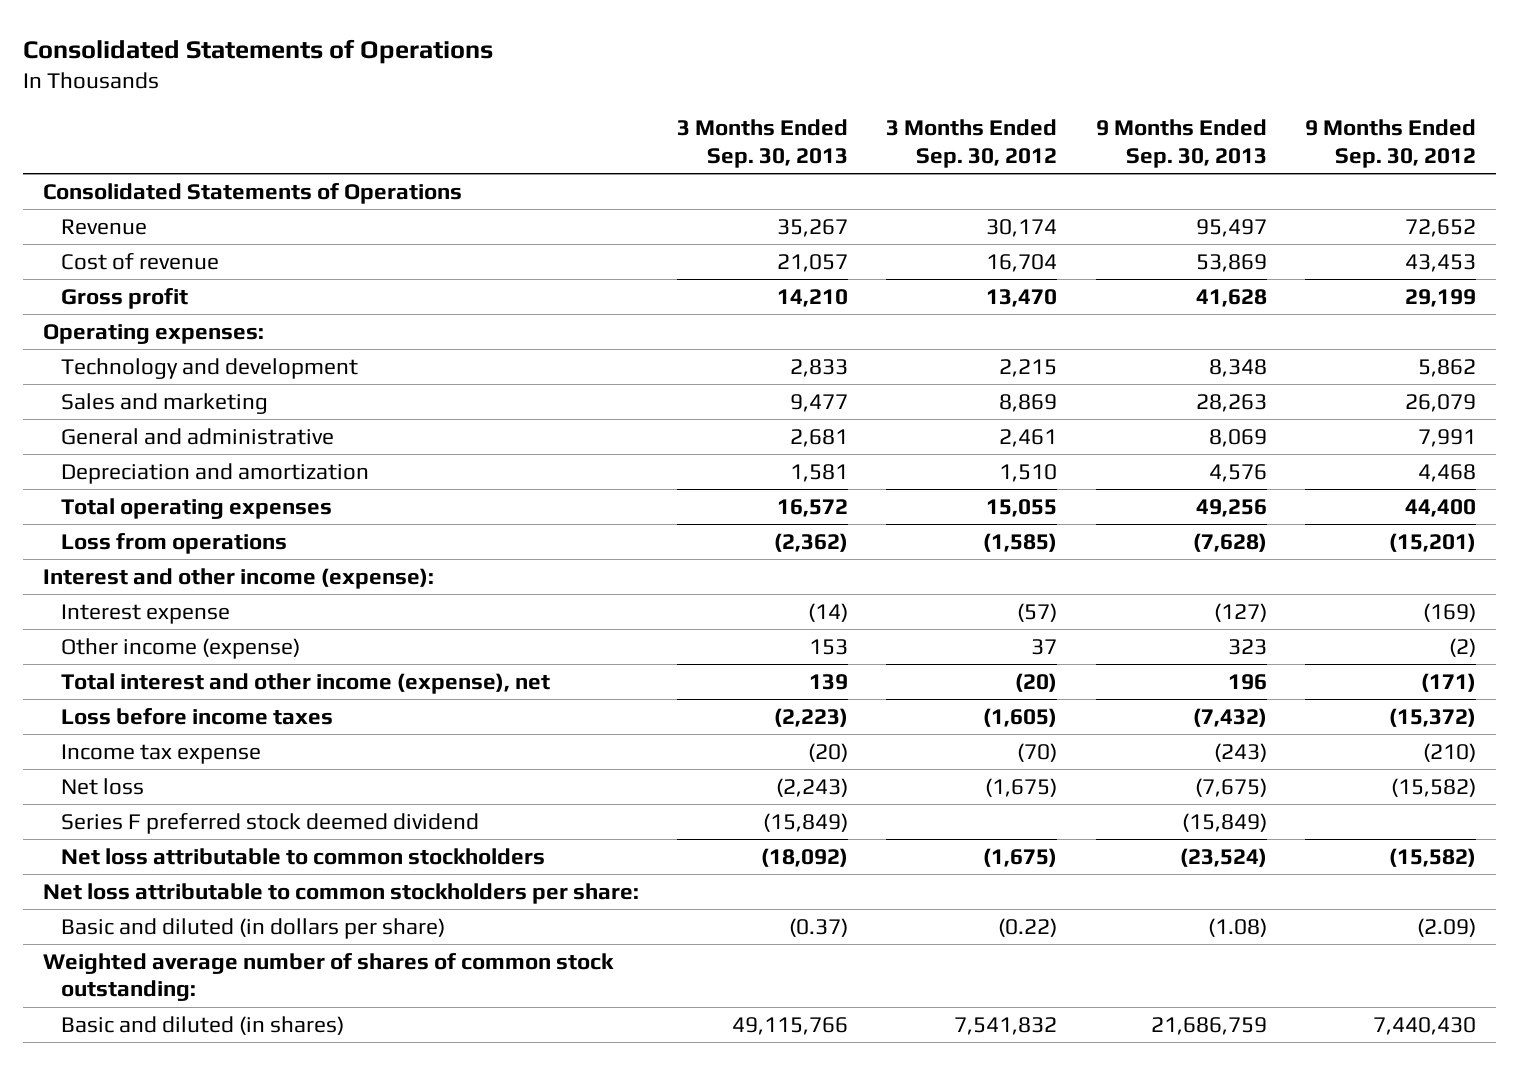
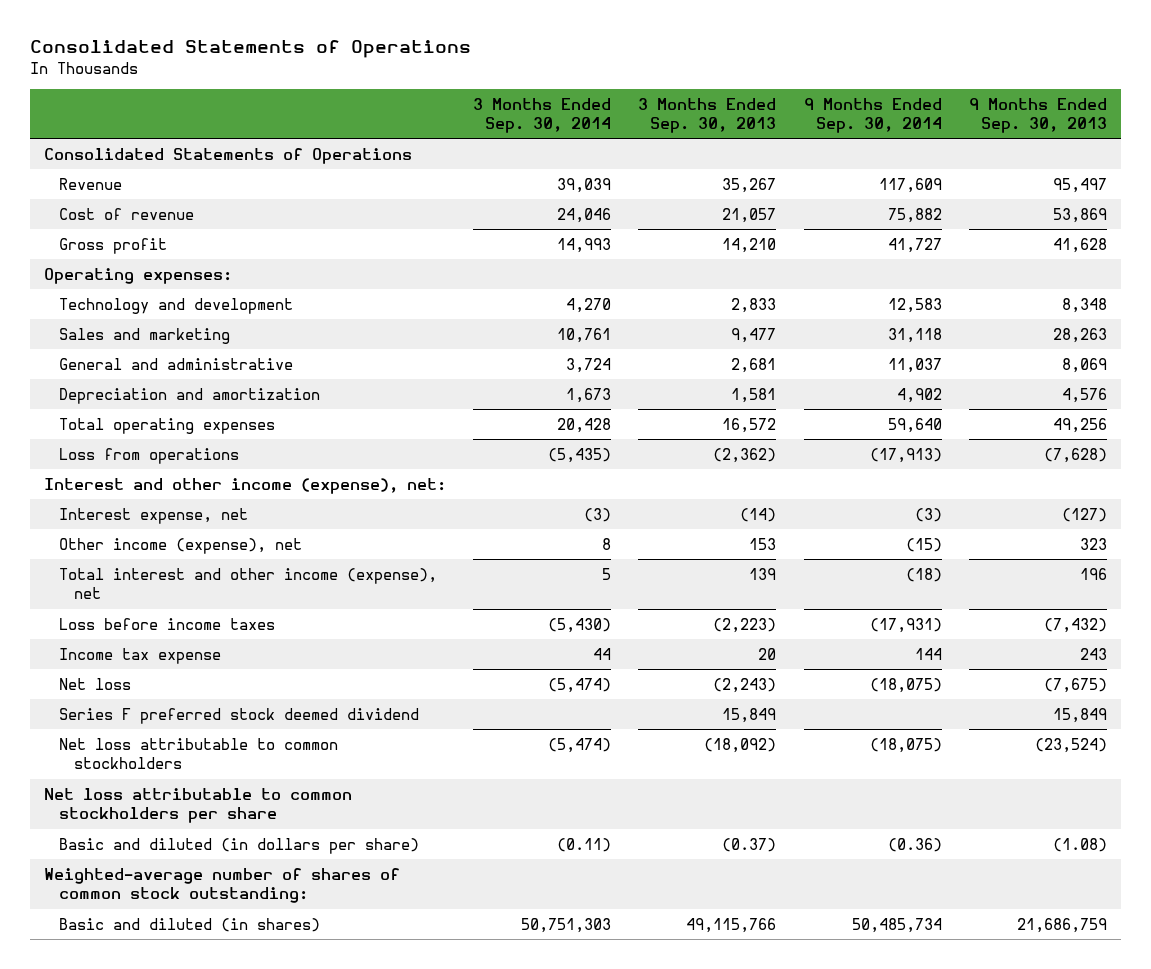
[886,119,1058,169] 3 Months Ended Sep. 30, 2012 -> none
[1305,119,1477,169] 9 Months Ended Sep. 30, 2012 -> none
none -> [473,97,612,134] 3 Months Ended Sep. 30, 2014
none -> [803,97,942,134] 9 Months Ended Sep. 30, 2014
[42,567,434,589] Interest and other income (expense): -> [43,477,446,494] Interest and other income (expense), net:
[60,603,230,624] Interest expense -> [58,507,248,524] Interest expense, net
[60,637,300,659] Other income (expense) -> [58,537,302,554] Other income (expense), net
[807,742,848,762] (20) -> [758,647,777,660] 20
[1213,742,1267,762] (243) -> [1080,647,1108,660] 243
[762,812,848,832] (15,849) -> [722,707,777,723] 15,849
[1181,812,1267,832] (15,849) -> [1053,707,1108,723] 15,849
[42,882,639,904] Net loss attributable to common stockholders per share: -> [43,787,352,824] Net loss attributable to common stockholders per share
[42,952,614,1002] Weighted average number of shares of common stock outstanding: -> [43,867,400,904] Weighted-average number of shares of common stock outstanding:

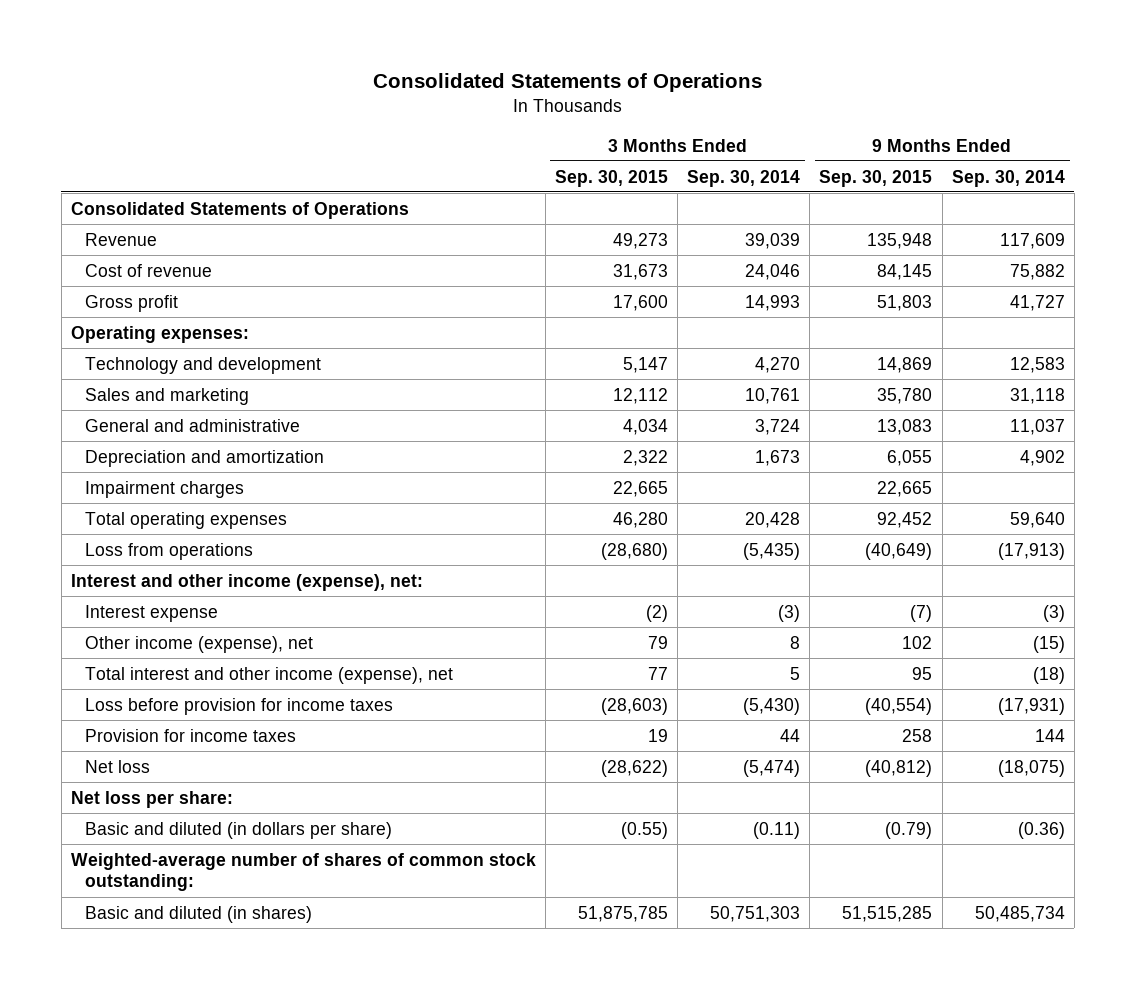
[638,97,777,134] 3 Months Ended Sep. 30, 2013 -> none
[969,97,1108,134] 9 Months Ended Sep. 30, 2013 -> none
none -> [554,169,668,187] Sep. 30, 2015
none -> [819,169,933,187] Sep. 30, 2015
none -> [84,480,244,498] Impairment charges
[58,507,248,524] Interest expense, net -> [84,604,218,622] Interest expense
[58,617,275,630] Loss before income taxes -> [84,697,393,715] Loss before provision for income taxes
[58,647,221,664] Income tax expense -> [84,728,296,742] Provision for income taxes
[58,707,419,724] Series F preferred stock deemed dividend -> none
[58,737,338,770] Net loss attributable to common stockholders -> none
[43,787,352,824] Net loss attributable to common stockholders per share -> [70,790,233,808] Net loss per share:

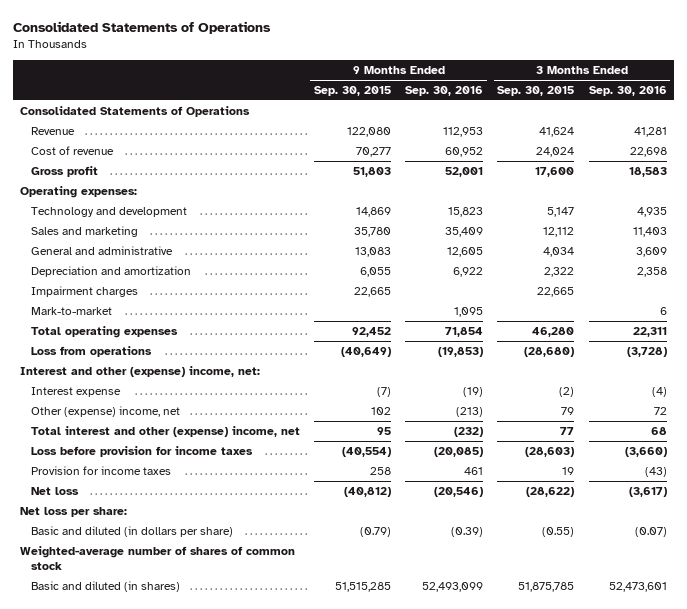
[687,169,801,187] Sep. 30, 2014 -> none
[951,169,1065,187] Sep. 30, 2014 -> none
none -> [405,86,484,97] Sep. 30, 2016
none -> [588,86,667,97] Sep. 30, 2016
[612,232,668,249] 49,273 -> [539,127,575,138] 41,624
[867,232,933,249] 135,948 -> [347,127,392,138] 122,080
[612,263,668,280] 31,673 -> [536,147,575,158] 24,024
[877,263,933,280] 84,145 -> [356,147,392,158] 70,277
none -> [30,307,112,316] Mark-to-market
[70,573,423,591] Interest and other income (expense), net: -> [20,366,261,378] Interest and other (expense) income, net:
[84,635,313,653] Other income (expense), net -> [30,406,180,418] Other (expense) income, net
[84,666,453,684] Total interest and other income (expense), net -> [30,426,300,438] Total interest and other (expense) income, net
[70,852,536,892] Weighted-average number of shares of common stock outstanding: -> [20,546,296,571] Weighted-average number of shares of common stock

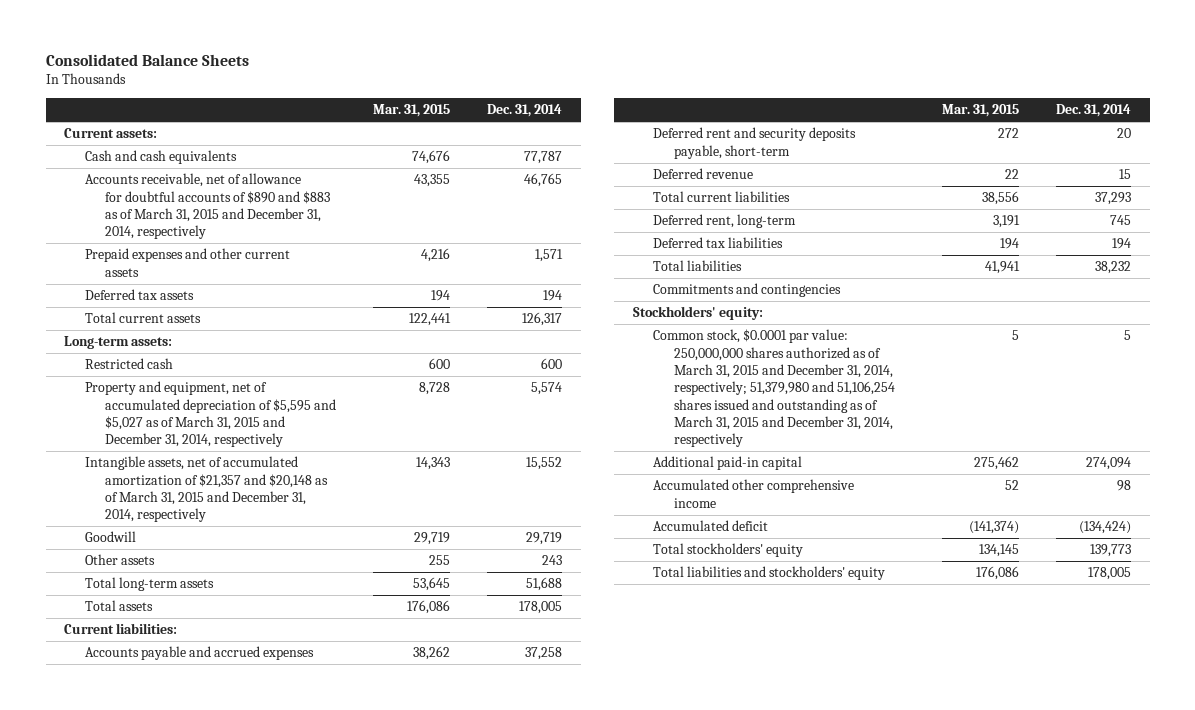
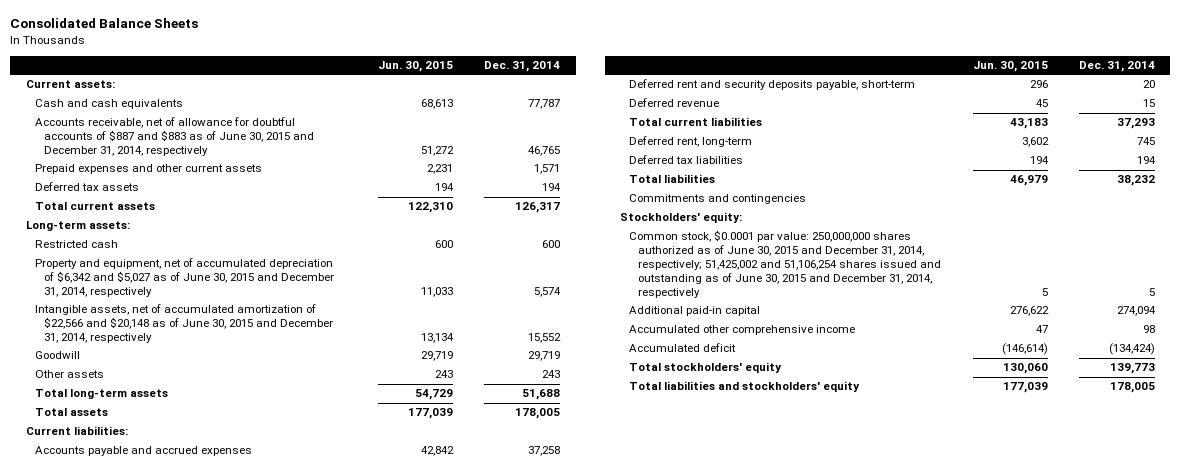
[373,103,451,117] Mar. 31, 2015 -> none
none -> [378,60,454,72] Jun. 30, 2015
[84,173,331,240] Accounts receivable, net of allowance for doubtful accounts of $890 and $883 as of March 31, 2015 and December 31, 2014, respectively -> [34,117,314,157] Accounts receivable, net of allowance for doubtful accounts of $887 and $883 as of June 30, 2015 and December 31, 2014, respectively
[84,381,337,448] Property and equipment, net of accumulated depreciation of $5,595 and $5,027 as of March 31, 2015 and December 31, 2014, respectively -> [34,258,334,298] Property and equipment, net of accumulated depreciation of $6,342 and $5,027 as of June 30, 2015 and December 31, 2014, respectively
[84,456,329,523] Intangible assets, net of accumulated amortization of $21,357 and $20,148 as of March 31, 2015 and December 31, 2014, respectively -> [34,304,333,344] Intangible assets, net of accumulated amortization of $22,566 and $20,148 as of June 30, 2015 and December 31, 2014, respectively
[653,329,895,448] Common stock, $0.0001 par value: 250,000,000 shares authorized as of March 31, 2015 and December 31, 2014, respectively; 51,379,980 and 51,106,254 shares issued and outstanding as of March 31, 2015 and December 31, 2014, respectively -> [629,230,942,298] Common stock, $0.0001 par value: 250,000,000 shares authorized as of June 30, 2015 and December 31, 2014, respectively; 51,425,002 and 51,106,254 shares issued and outstanding as of June 30, 2015 and December 31, 2014, respectively

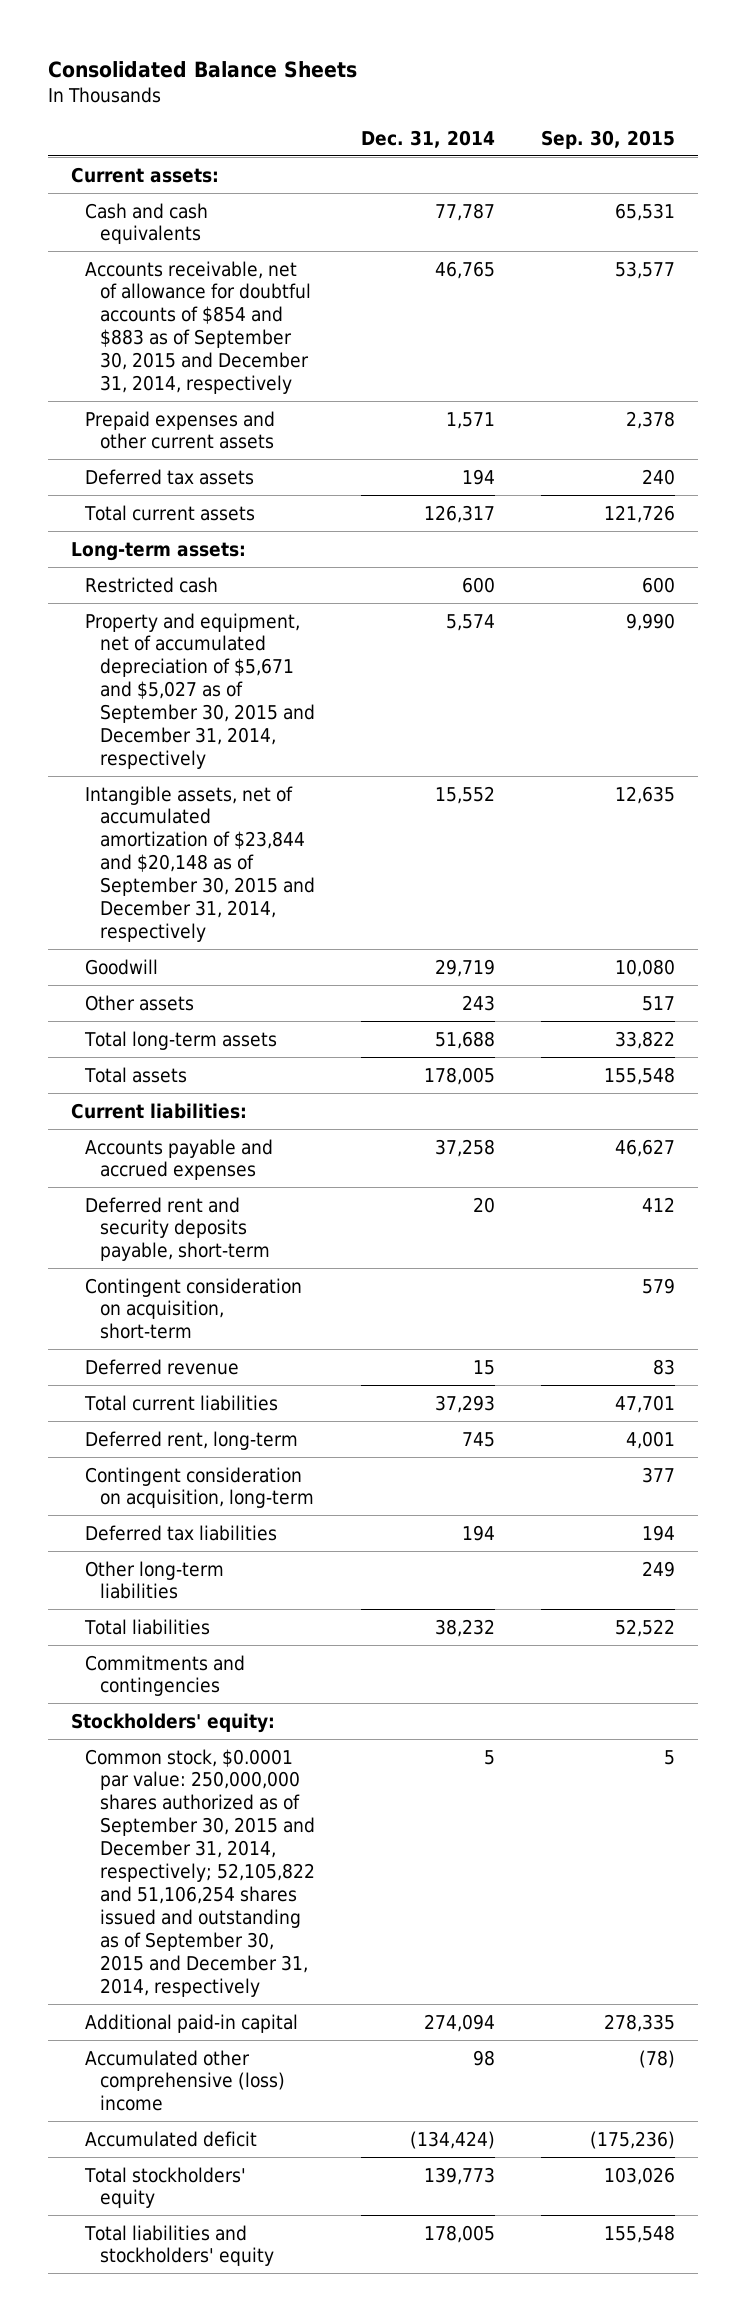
[378,60,454,72] Jun. 30, 2015 -> none
none -> [541,129,676,149] Sep. 30, 2015
[34,117,314,157] Accounts receivable, net of allowance for doubtful accounts of $887 and $883 as of June 30, 2015 and December 31, 2014, respectively -> [85,260,311,395] Accounts receivable, net of allowance for doubtful accounts of $854 and $883 as of September 30, 2015 and December 31, 2014, respectively
[34,258,334,298] Property and equipment, net of accumulated depreciation of $6,342 and $5,027 as of June 30, 2015 and December 31, 2014, respectively -> [85,612,315,770] Property and equipment, net of accumulated depreciation of $5,671 and $5,027 as of September 30, 2015 and December 31, 2014, respectively
[34,304,333,344] Intangible assets, net of accumulated amortization of $22,566 and $20,148 as of June 30, 2015 and December 31, 2014, respectively -> [85,785,315,943] Intangible assets, net of accumulated amortization of $23,844 and $20,148 as of September 30, 2015 and December 31, 2014, respectively
none -> [85,1277,303,1340] Contingent consideration on acquisition, short-term
none -> [85,1466,314,1509] Contingent consideration on acquisition, long-term
none -> [85,1560,225,1600] Other long-term liabilities
[629,230,942,298] Common stock, $0.0001 par value: 250,000,000 shares authorized as of June 30, 2015 and December 31, 2014, respectively; 51,425,002 and 51,106,254 shares issued and outstanding as of June 30, 2015 and December 31, 2014, respectively -> [85,1748,315,1998] Common stock, $0.0001 par value: 250,000,000 shares authorized as of September 30, 2015 and December 31, 2014, respectively; 52,105,822 and 51,106,254 shares issued and outstanding as of September 30, 2015 and December 31, 2014, respectively
[629,325,856,336] Accumulated other comprehensive income -> [85,2049,285,2112] Accumulated other comprehensive (loss) income

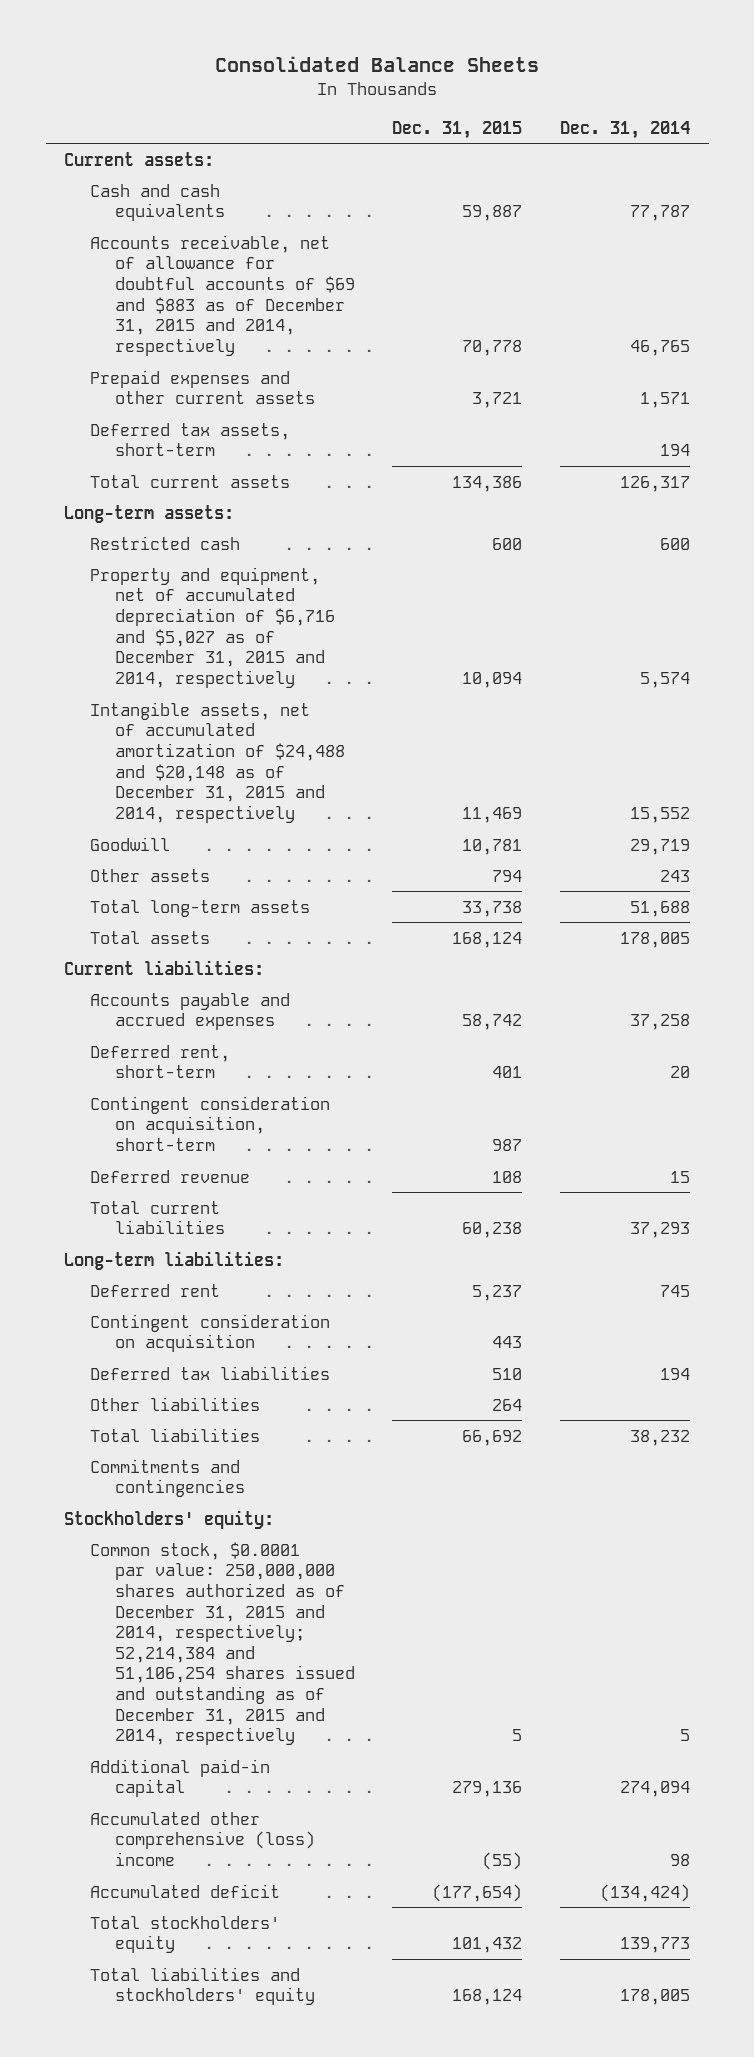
[541,129,676,149] Sep. 30, 2015 -> none
none -> [392,120,523,139] Dec. 31, 2015
[85,260,311,395] Accounts receivable, net of allowance for doubtful accounts of $854 and $883 as of September 30, 2015 and December 31, 2014, respectively -> [89,234,355,356] Accounts receivable, net of allowance for doubtful accounts of $69 and $883 as of December 31, 2015 and 2014, respectively
[85,468,255,485] Deferred tax assets -> [89,422,290,457] Deferred tax assets, short-term
[85,612,315,770] Property and equipment, net of accumulated depreciation of $5,671 and $5,027 as of September 30, 2015 and December 31, 2014, respectively -> [89,566,335,688] Property and equipment, net of accumulated depreciation of $6,716 and $5,027 as of December 31, 2015 and 2014, respectively
[85,785,315,943] Intangible assets, net of accumulated amortization of $23,844 and $20,148 as of September 30, 2015 and December 31, 2014, respectively -> [89,701,345,823] Intangible assets, net of accumulated amortization of $24,488 and $20,148 as of December 31, 2015 and 2014, respectively
[85,1196,270,1262] Deferred rent and security deposits payable, short-term -> [89,1044,230,1079] Deferred rent, short-term
none -> [64,1250,285,1270] Long-term liabilities:
[85,1430,299,1450] Deferred rent, long-term -> [89,1283,220,1297] Deferred rent
[85,1466,314,1509] Contingent consideration on acquisition, long-term -> [89,1313,330,1353] Contingent consideration on acquisition
[85,1560,225,1600] Other long-term liabilities -> [89,1396,260,1411] Other liabilities
[85,1748,315,1998] Common stock, $0.0001 par value: 250,000,000 shares authorized as of September 30, 2015 and December 31, 2014, respectively; 52,105,822 and 51,106,254 shares issued and outstanding as of September 30, 2015 and December 31, 2014, respectively -> [89,1541,355,1746] Common stock, $0.0001 par value: 250,000,000 shares authorized as of December 31, 2015 and 2014, respectively; 52,214,384 and 51,106,254 shares issued and outstanding as of December 31, 2015 and 2014, respectively

